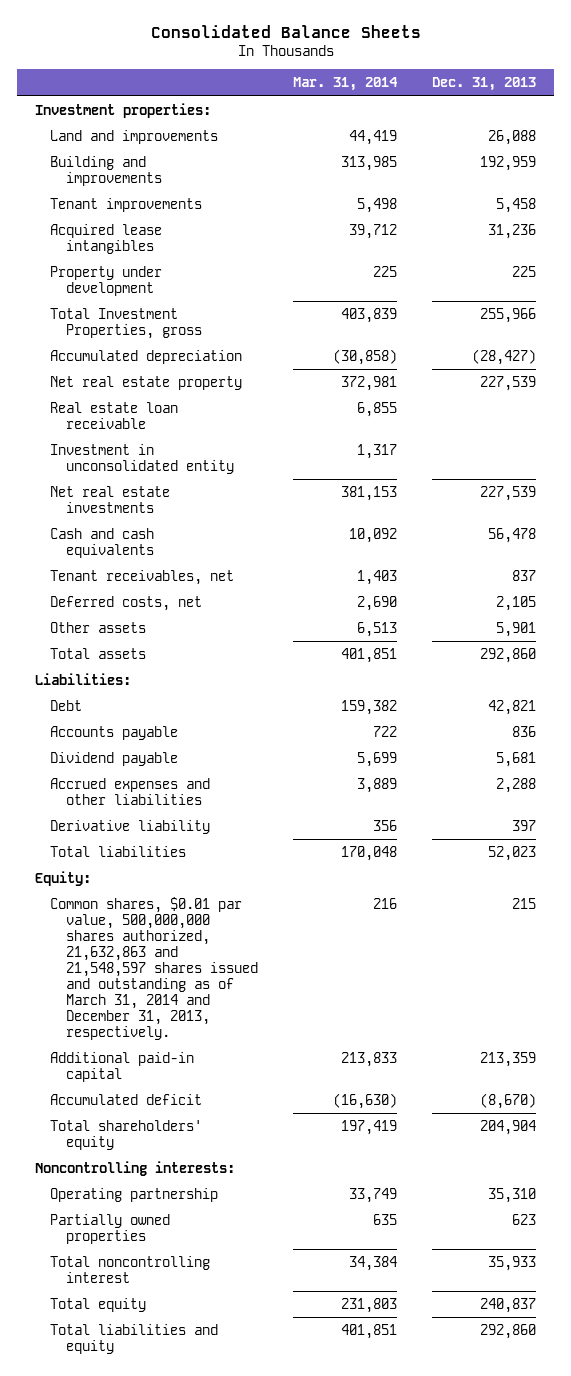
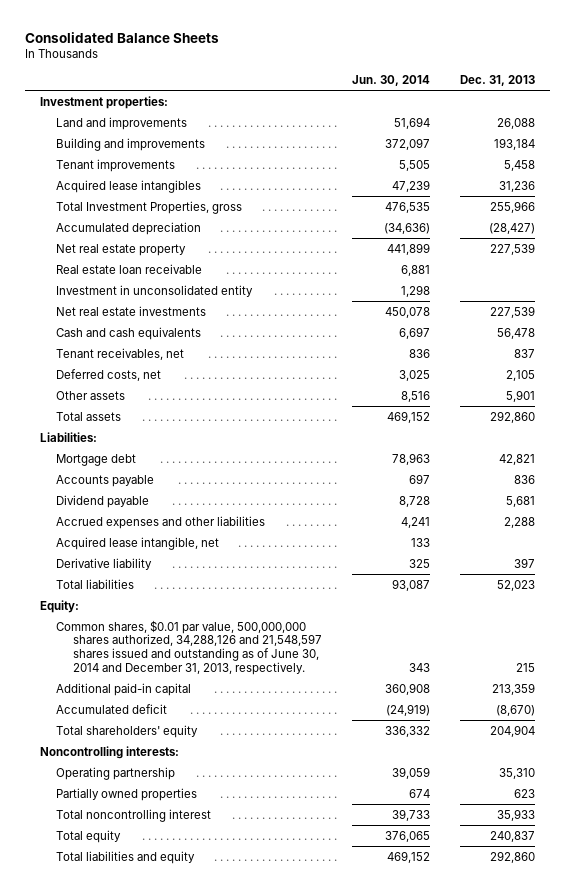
[293,77,399,92] Mar. 31, 2014 -> none
none -> [351,75,430,87] Jun. 30, 2014
[480,155,537,171] 192,959 -> [494,137,536,150] 193,184
[50,265,163,296] Property under development -> none
[50,699,83,711] Debt -> [56,453,137,466] Mortgage debt
none -> [56,536,220,550] Acquired lease intangible, net
[50,896,259,1040] Common shares, $0.01 par value, 500,000,000 shares authorized, 21,632,863 and 21,548,597 shares issued and outstanding as of March 31, 2014 and December 31, 2013, respectively. -> [56,619,322,675] Common shares, $0.01 par value, 500,000,000 shares authorized, 34,288,126 and 21,548,597 shares issued and outstanding as of June 30, 2014 and December 31, 2013, respectively.

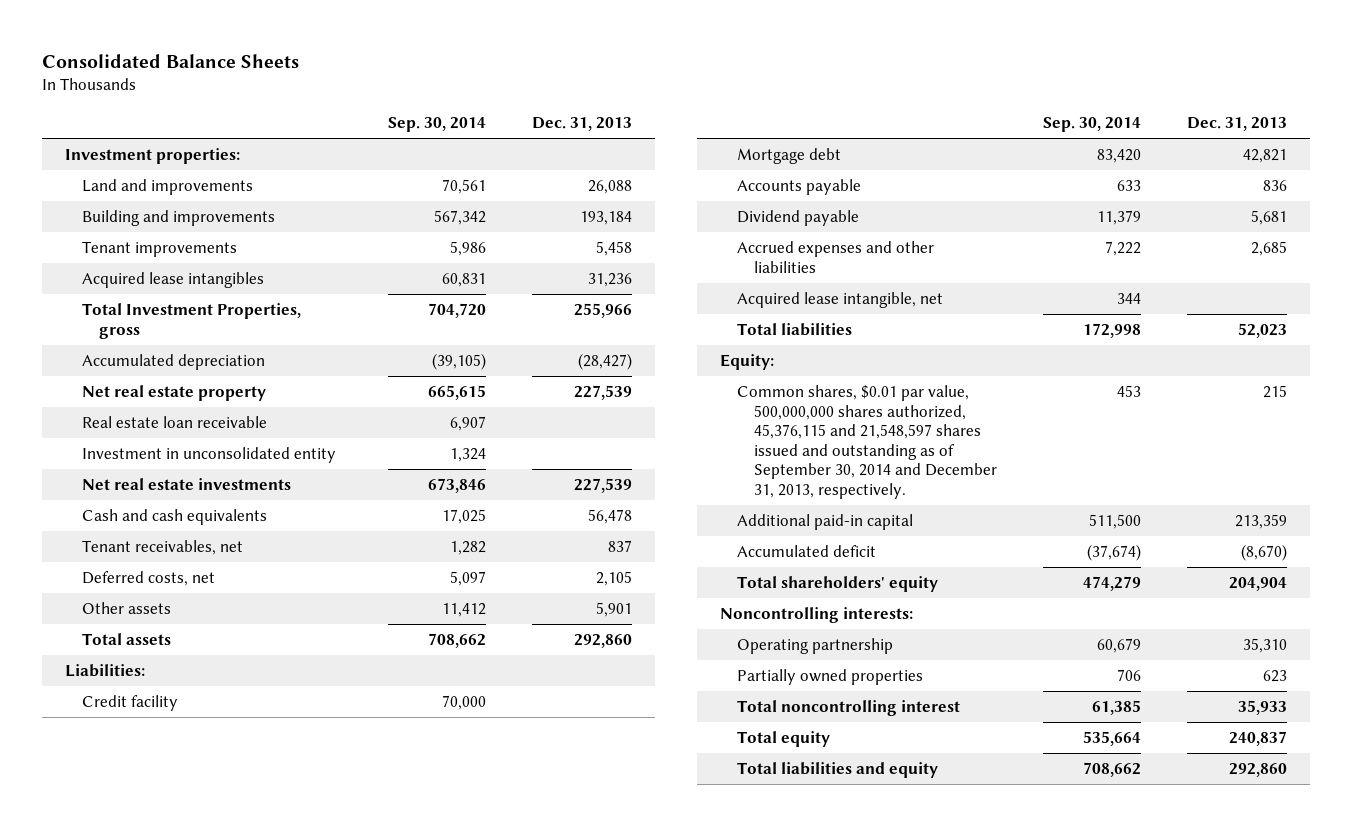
[351,75,430,87] Jun. 30, 2014 -> none
none -> [387,117,486,133] Sep. 30, 2014
none -> [81,694,178,711] Credit facility
[504,516,536,528] 2,288 -> [1250,240,1287,256] 2,685
[56,557,153,570] Derivative liability -> none
[56,619,322,675] Common shares, $0.01 par value, 500,000,000 shares authorized, 34,288,126 and 21,548,597 shares issued and outstanding as of June 30, 2014 and December 31, 2013, respectively. -> [736,384,998,500] Common shares, $0.01 par value, 500,000,000 shares authorized, 45,376,115 and 21,548,597 shares issued and outstanding as of September 30, 2014 and December 31, 2013, respectively.

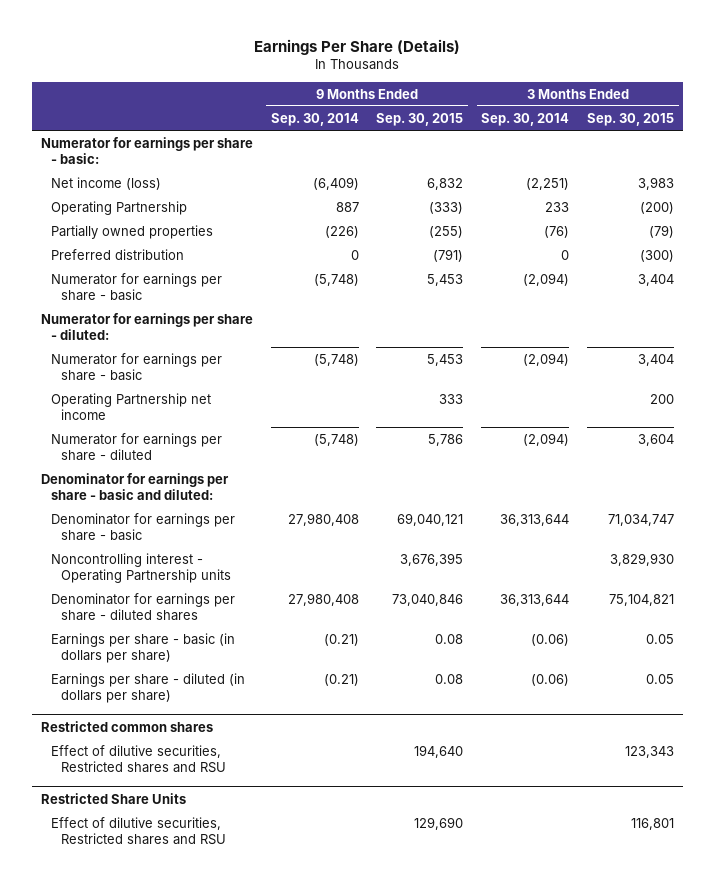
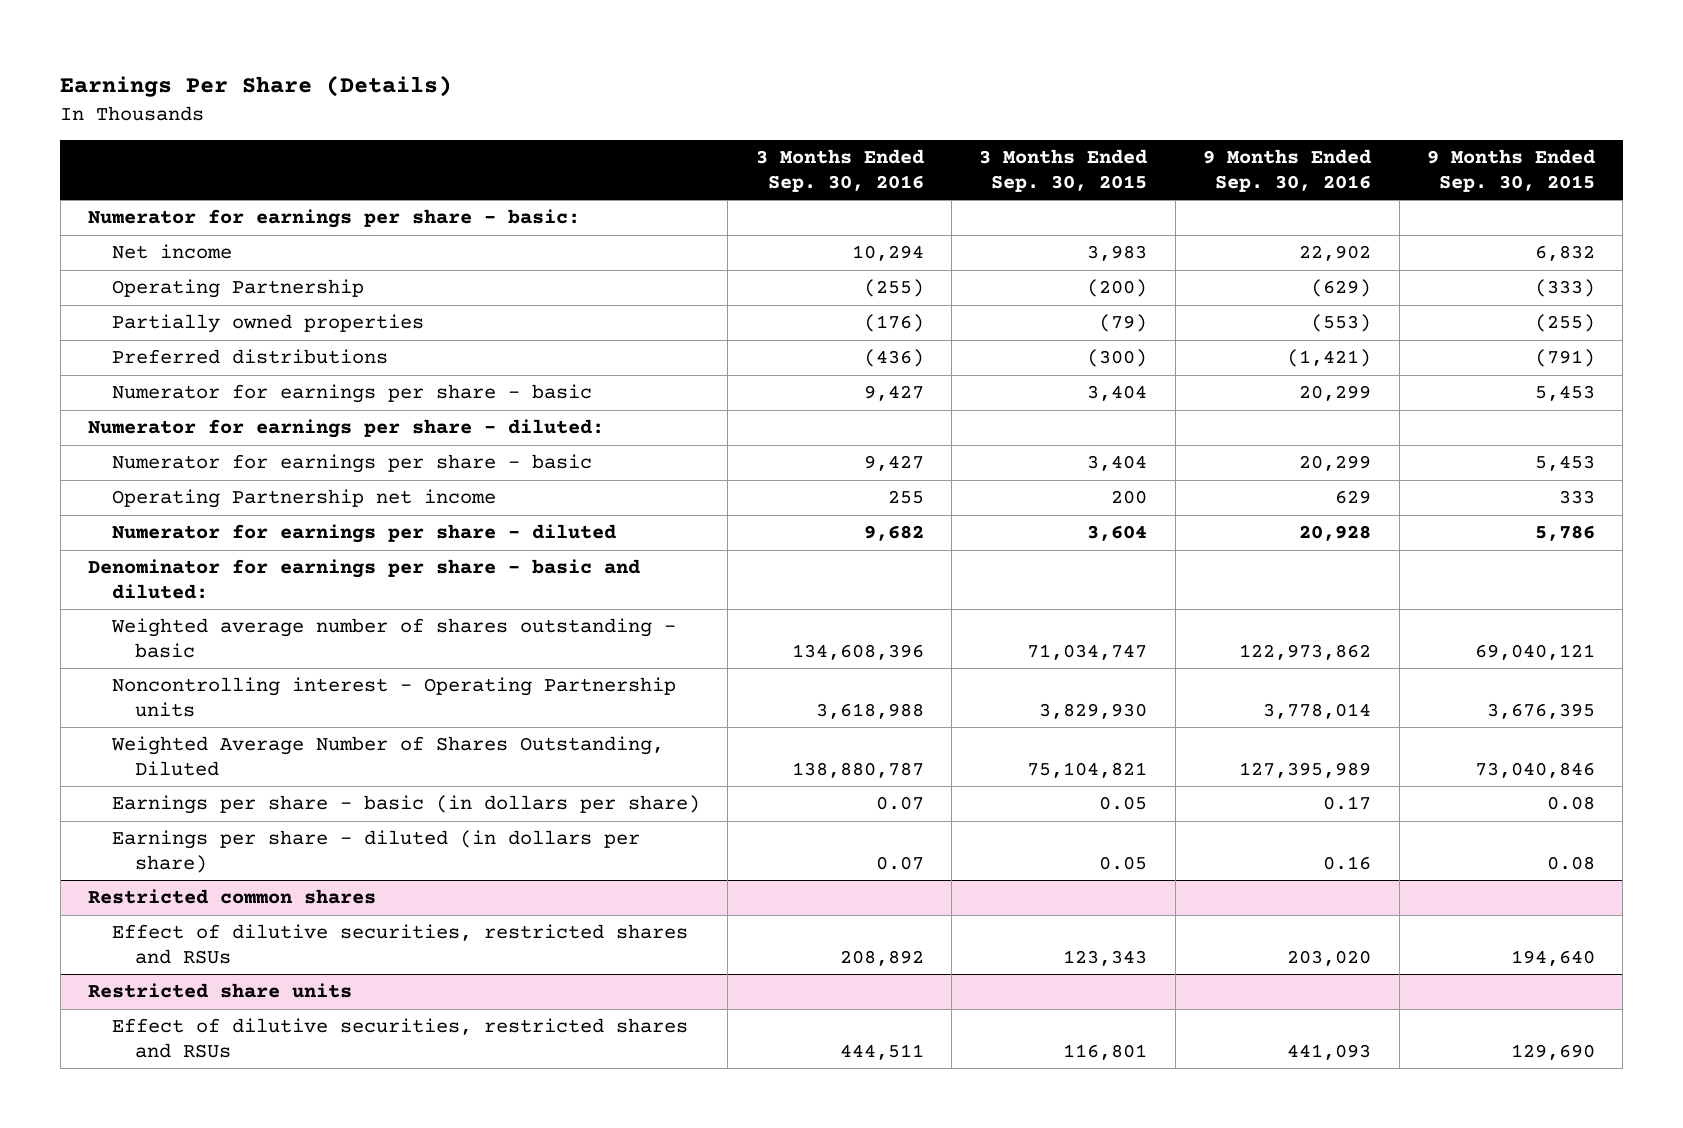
[270,112,359,126] Sep. 30, 2014 -> none
[481,112,570,126] Sep. 30, 2014 -> none
none -> [755,149,924,192] 3 Months Ended Sep. 30, 2016
none -> [1203,149,1372,192] 9 Months Ended Sep. 30, 2016
[50,176,161,190] Net income (loss) -> [111,244,232,260] Net income
[50,248,184,260] Preferred distribution -> [111,349,388,365] Preferred distributions
[50,512,235,541] Denominator for earnings per share - basic -> [110,618,676,658] Weighted average number of shares outstanding - basic
[50,592,235,621] Denominator for earnings per share - diluted shares -> [110,736,664,776] Weighted Average Number of Shares Outstanding, Diluted
[50,744,226,773] Effect of dilutive securities, Restricted shares and RSU -> [111,924,688,964] Effect of dilutive securities, restricted shares and RSUs
[40,792,186,804] Restricted Share Units -> [88,983,353,999] Restricted share units
[50,816,226,845] Effect of dilutive securities, Restricted shares and RSU -> [111,1018,688,1058] Effect of dilutive securities, restricted shares and RSUs

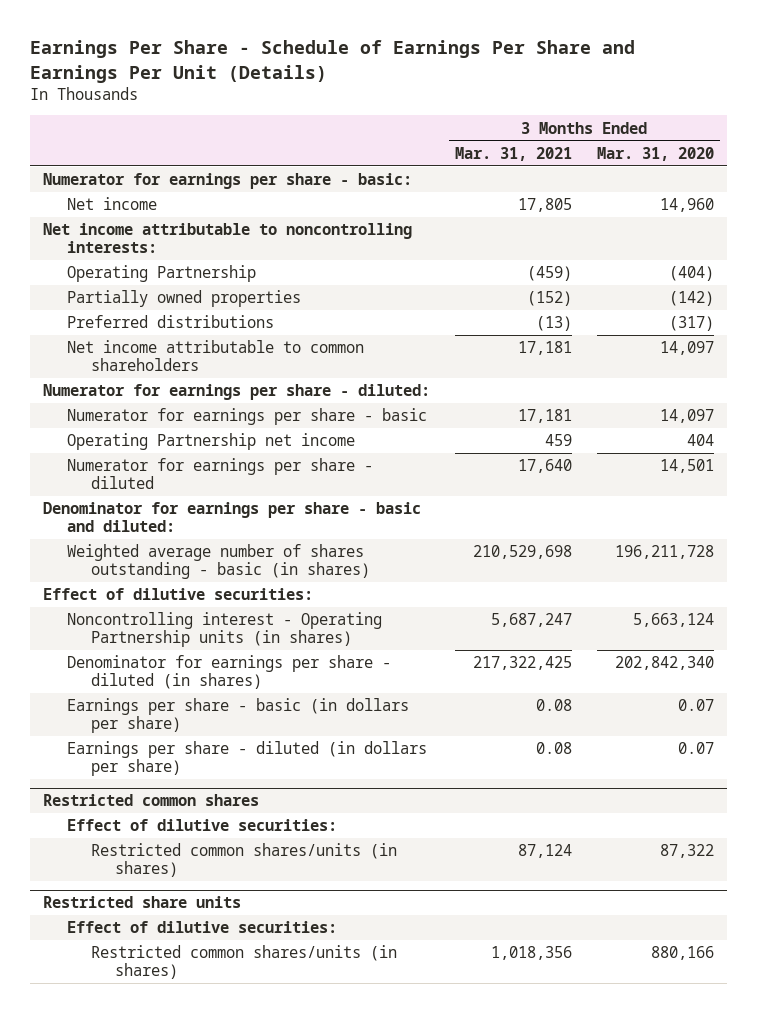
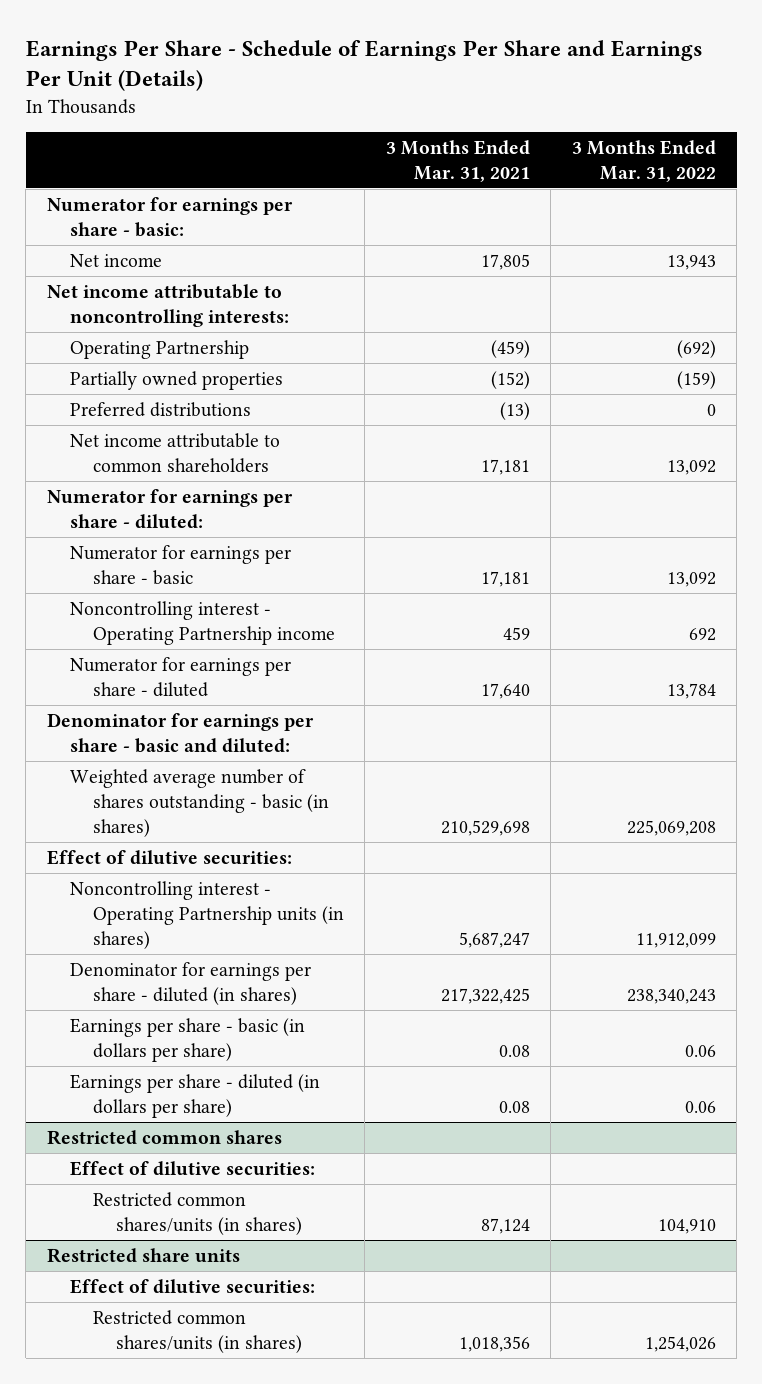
[596,146,714,161] Mar. 31, 2020 -> none
none -> [571,139,716,182] 3 Months Ended Mar. 31, 2022
[66,433,355,451] Operating Partnership net income -> [69,600,335,645] Noncontrolling interest - Operating Partnership income

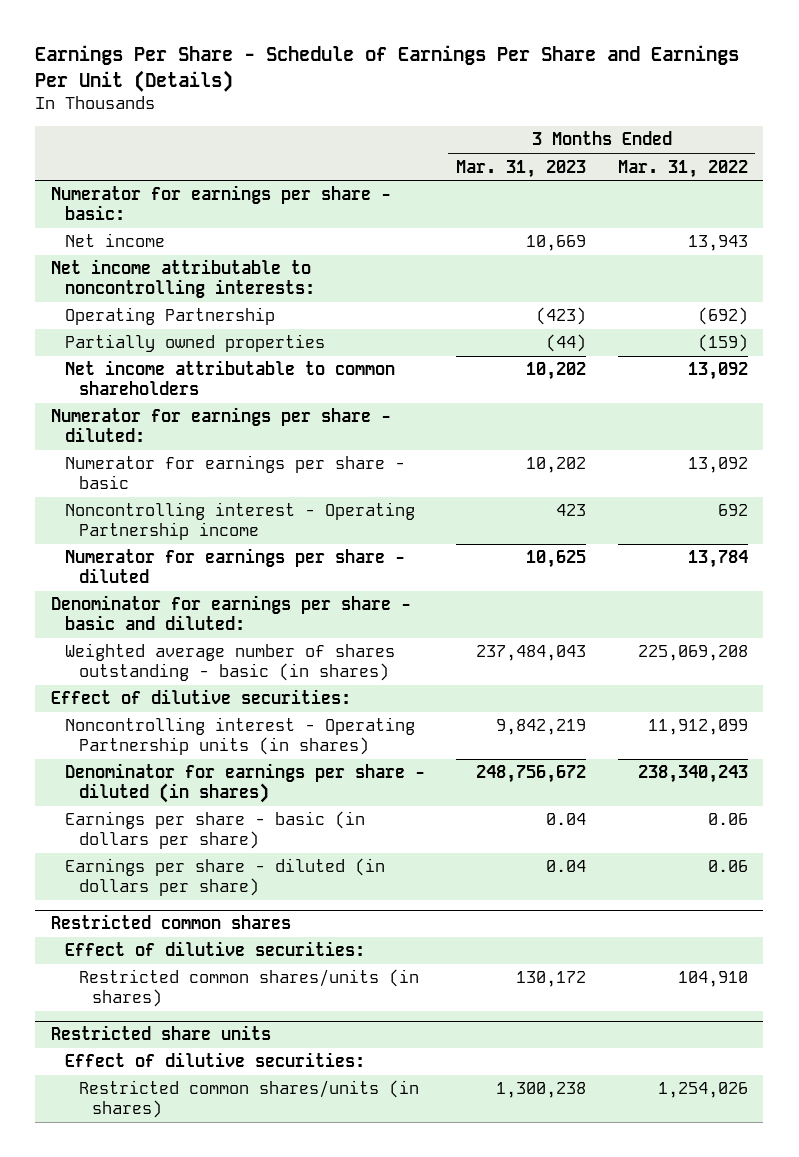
[385,139,530,182] 3 Months Ended Mar. 31, 2021 -> none
none -> [456,159,587,178] Mar. 31, 2023
[69,401,251,417] Preferred distributions -> none

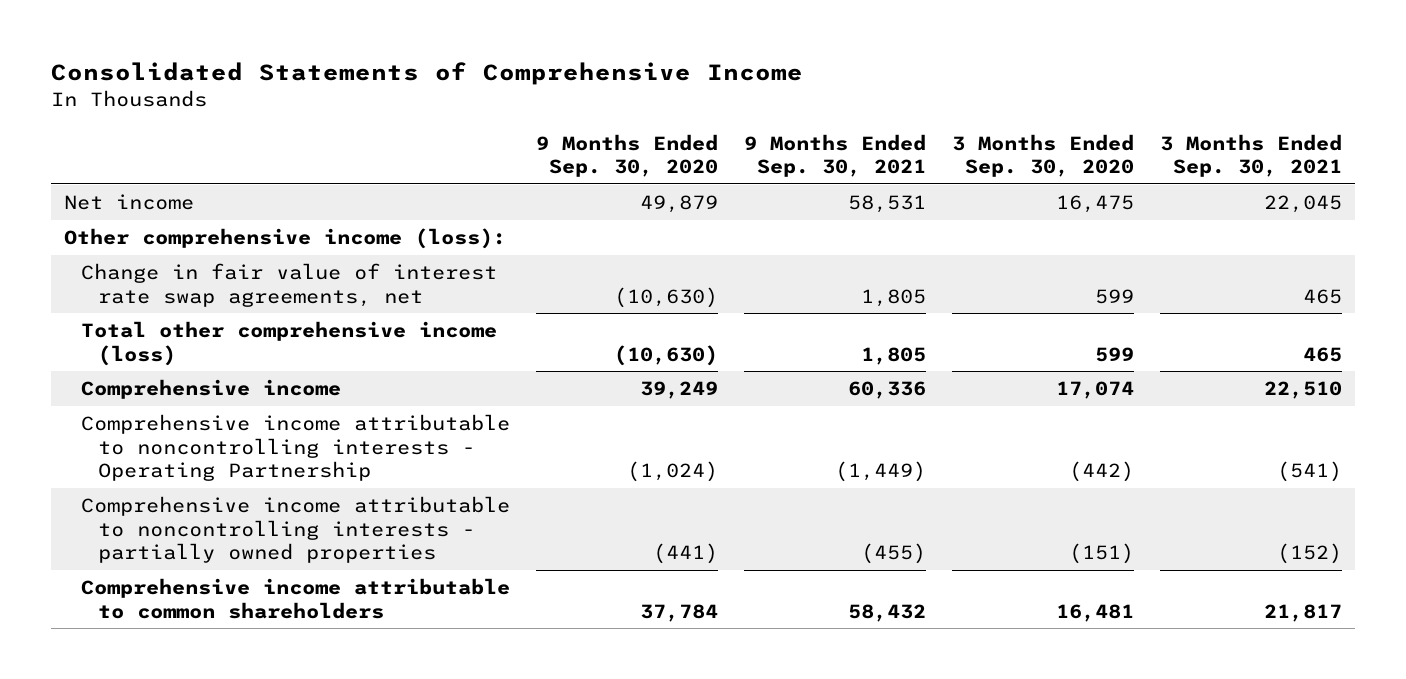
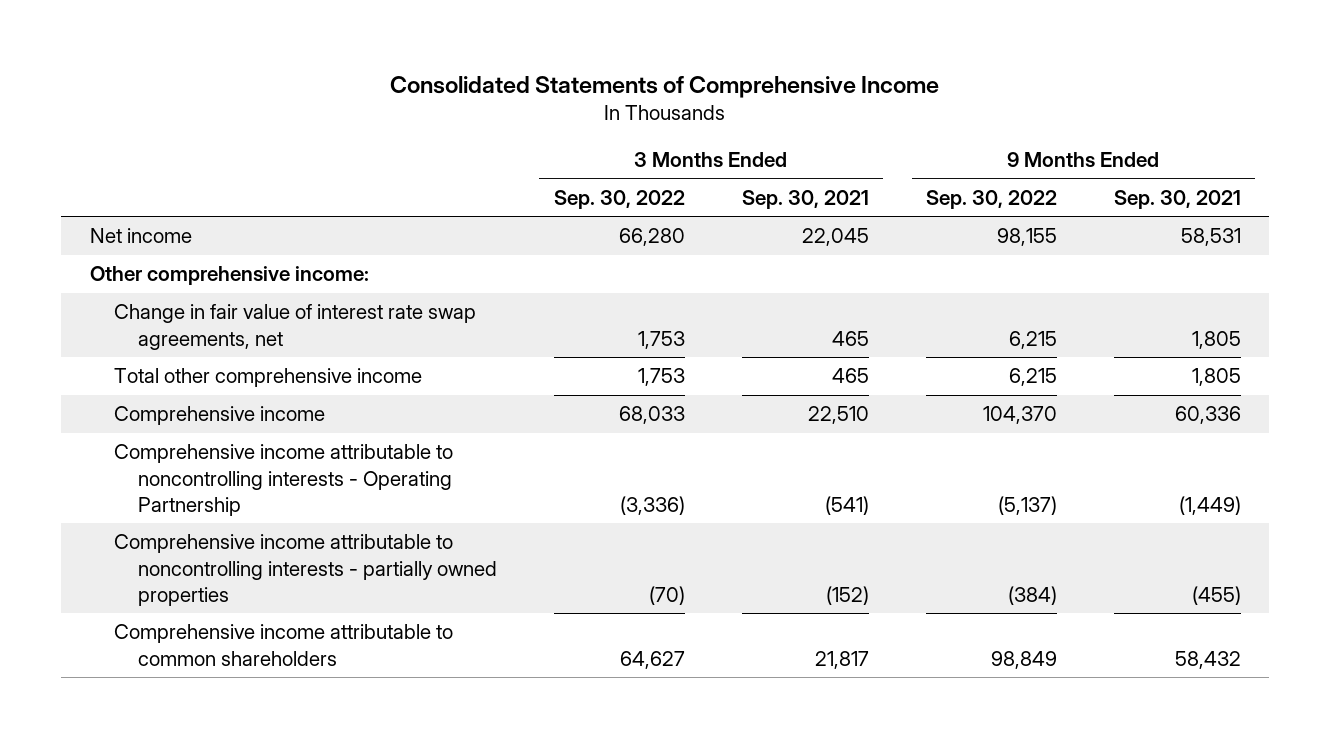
[535,133,718,177] 9 Months Ended Sep. 30, 2020 -> none
[951,133,1134,177] 3 Months Ended Sep. 30, 2020 -> none
none -> [553,189,685,209] Sep. 30, 2022
none -> [925,189,1057,209] Sep. 30, 2022
[63,228,506,250] Other comprehensive income (loss): -> [89,266,369,286] Other comprehensive income:
[80,321,497,366] Total other comprehensive income (loss) -> [113,368,422,388] Total other comprehensive income

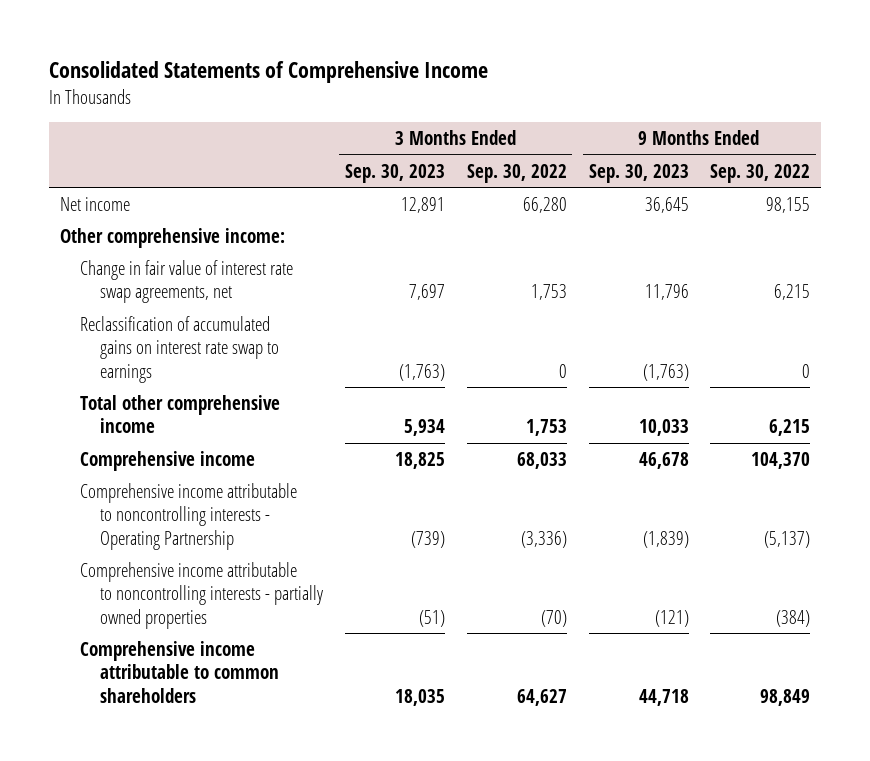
[741,189,869,209] Sep. 30, 2021 -> none
[1113,189,1241,209] Sep. 30, 2021 -> none
none -> [344,163,445,183] Sep. 30, 2023
none -> [588,163,689,183] Sep. 30, 2023
none -> [80,315,280,383] Reclassification of accumulated gains on interest rate swap to earnings

